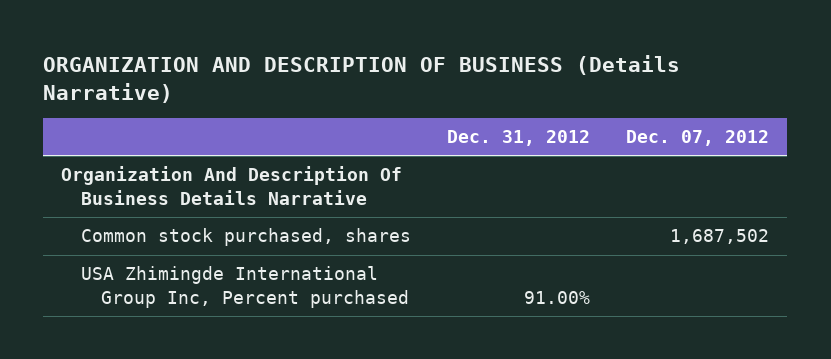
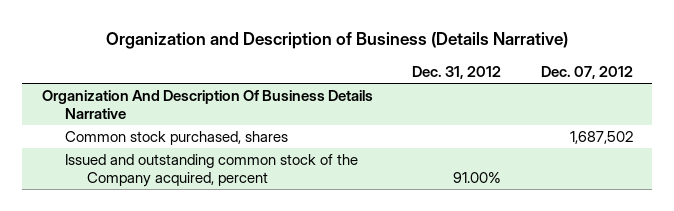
[43,54,681,103] ORGANIZATION AND DESCRIPTION OF BUSINESS (Details Narrative) -> [106,32,569,50] Organization and Description of Business (Details Narrative)
[81,266,410,308] USA Zhimingde International Group Inc, Percent purchased -> [64,154,358,187] Issued and outstanding common stock of the Company acquired, percent

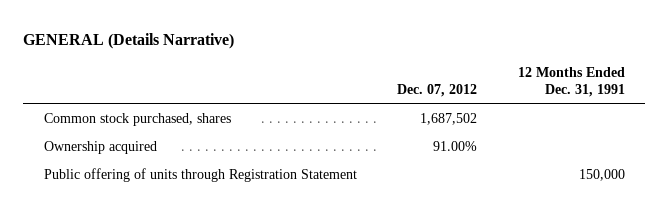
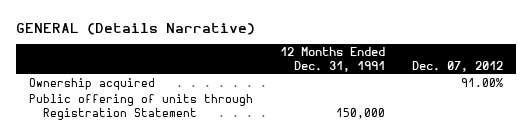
[43,113,231,127] Common stock purchased, shares -> none

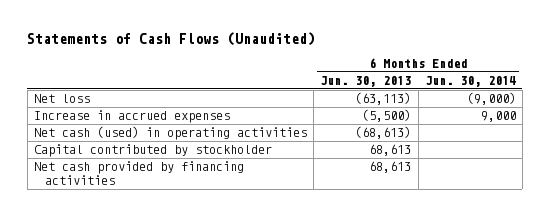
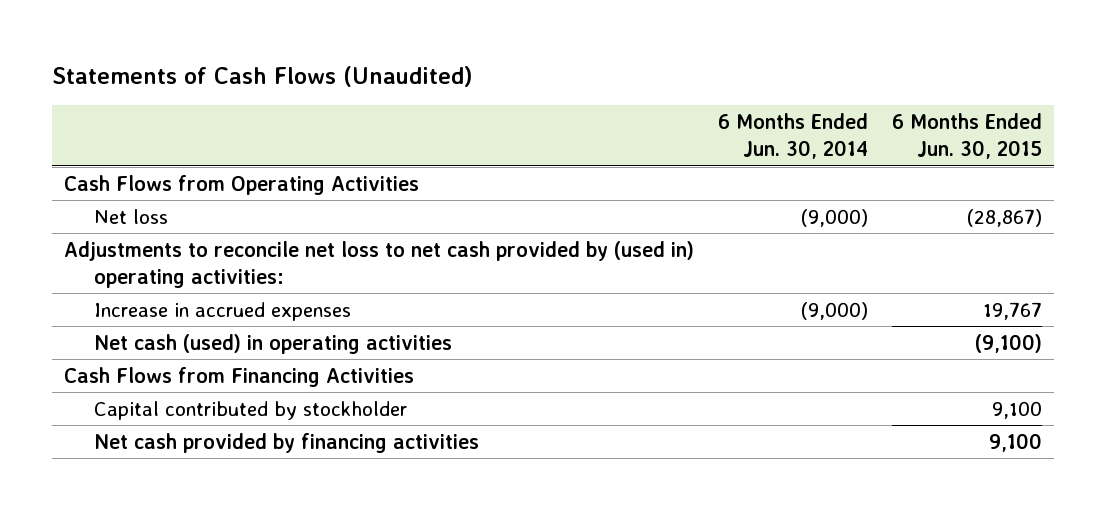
[320,76,412,88] Jun. 30, 2013 -> none
none -> [892,113,1043,159] 6 Months Ended Jun. 30, 2015
none -> [64,174,420,195] Cash Flows from Operating Activities
none -> [64,240,695,288] Adjustments to reconcile net loss to net cash provided by (used in) operating activities:
[480,111,516,123] 9,000 -> [801,301,869,320] (9,000)
none -> [64,366,415,387] Cash Flows from Financing Activities

